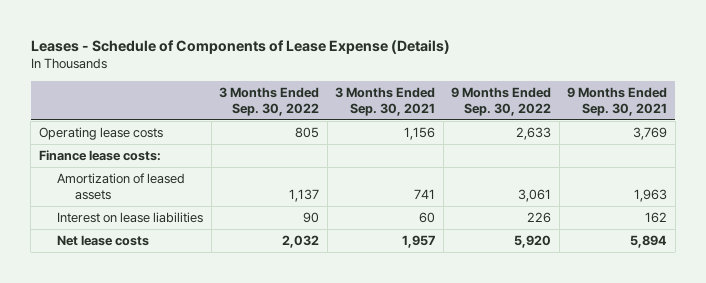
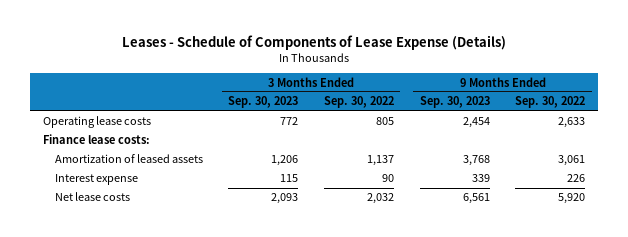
[335,86,436,116] 3 Months Ended Sep. 30, 2021 -> none
[567,86,668,116] 9 Months Ended Sep. 30, 2021 -> none
none -> [228,96,299,109] Sep. 30, 2023
none -> [419,96,490,109] Sep. 30, 2023
[57,212,204,224] Interest on lease liabilities -> [54,174,138,186] Interest expense

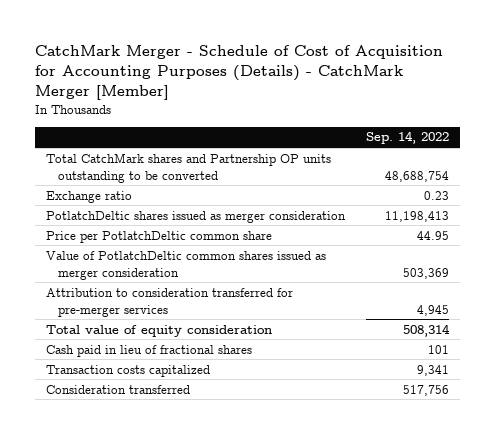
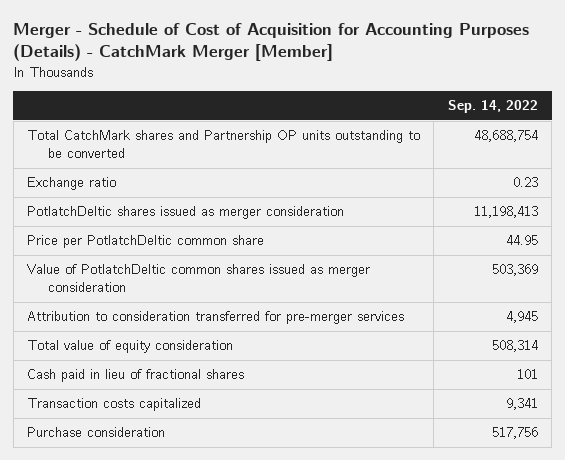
[35,44,444,101] CatchMark Merger - Schedule of Cost of Acquisition for Accounting Purposes (Details) - CatchMark Merger [Member] -> [13,23,530,62] Merger - Schedule of Cost of Acquisition for Accounting Purposes (Details) - CatchMark Merger [Member]
[46,384,191,394] Consideration transferred -> [27,427,166,438] Purchase consideration

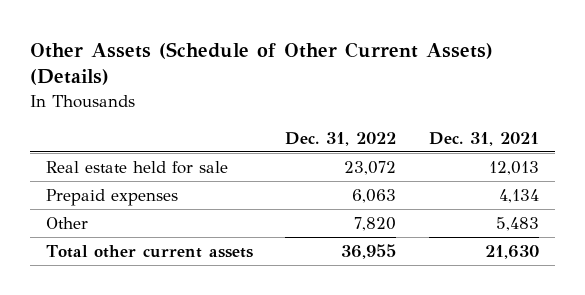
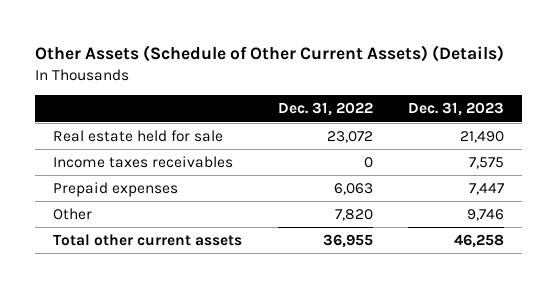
[428,131,539,146] Dec. 31, 2021 -> none
none -> [408,102,505,117] Dec. 31, 2023
none -> [53,155,234,168] Income taxes receivables

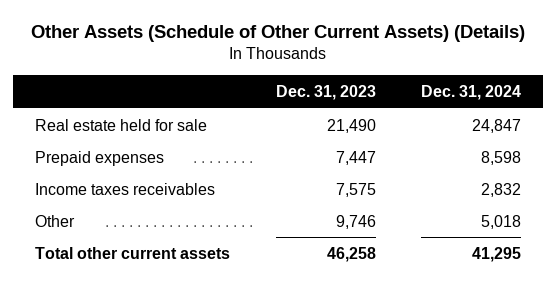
[277,102,373,117] Dec. 31, 2022 -> none
none -> [420,85,521,101] Dec. 31, 2024
[53,155,234,168] Income taxes receivables -> [35,182,216,195] Income taxes receivables

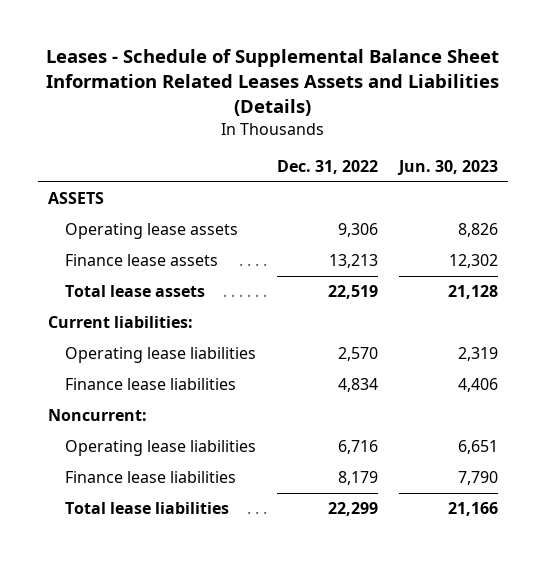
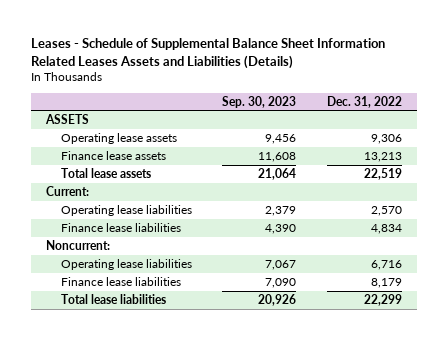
[396,160,498,176] Jun. 30, 2023 -> none
none -> [222,95,297,108] Sep. 30, 2023
[48,316,194,329] Current liabilities: -> [45,185,89,196] Current:

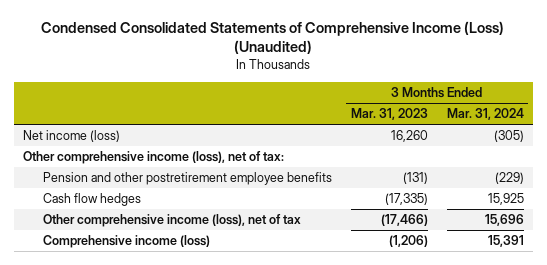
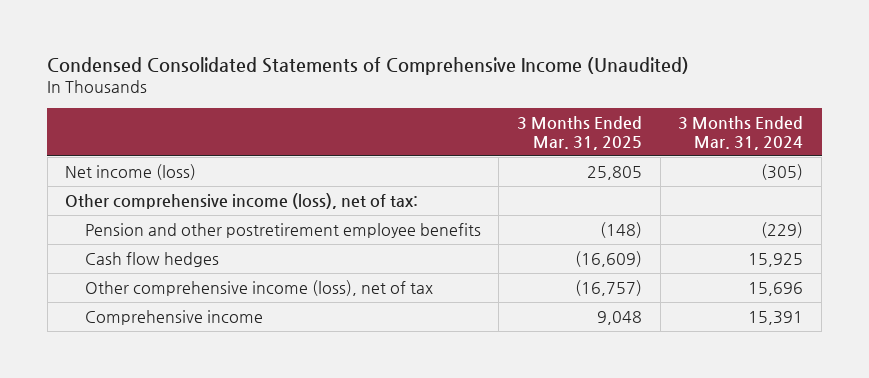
[41,21,505,55] Condensed Consolidated Statements of Comprehensive Income (Loss) (Unaudited) -> [47,57,690,76] Condensed Consolidated Statements of Comprehensive Income (Unaudited)
[350,108,428,121] Mar. 31, 2023 -> none
none -> [516,115,642,151] 3 Months Ended Mar. 31, 2025
[43,235,211,249] Comprehensive income (loss) -> [84,309,263,325] Comprehensive income

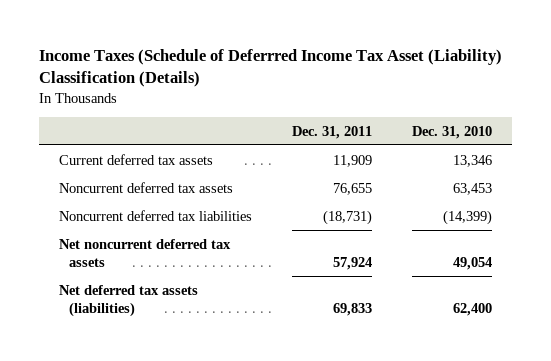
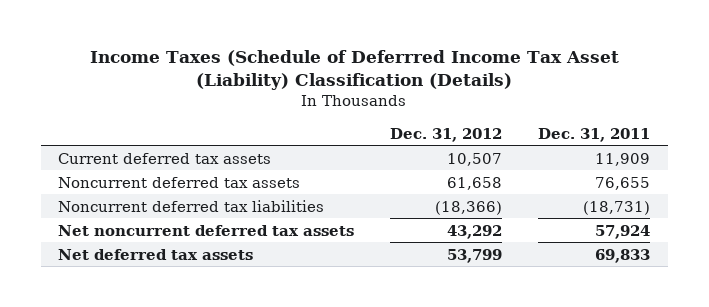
[412,125,493,139] Dec. 31, 2010 -> none
none -> [390,127,503,142] Dec. 31, 2012
[58,284,198,317] Net deferred tax assets (liabilities) -> [58,248,254,260] Net deferred tax assets

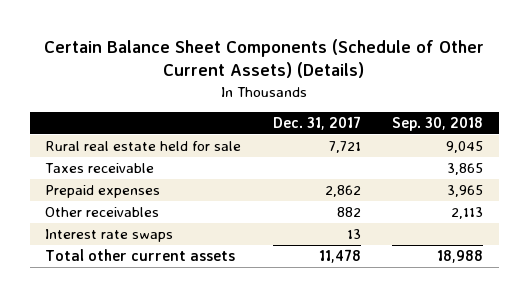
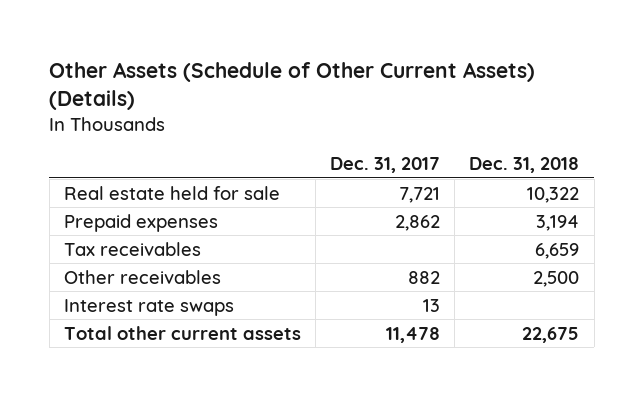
[44,39,485,79] Certain Balance Sheet Components (Schedule of Other Current Assets) (Details) -> [49,61,536,111] Other Assets (Schedule of Other Current Assets) (Details)
[392,117,484,132] Sep. 30, 2018 -> none
none -> [469,157,580,174] Dec. 31, 2018
[45,162,155,173] Taxes receivable -> none
[45,140,242,151] Rural real estate held for sale -> [63,185,280,200] Real estate held for sale
none -> [63,241,201,256] Tax receivables

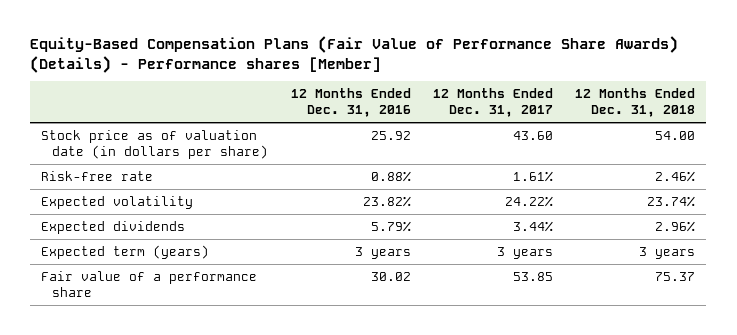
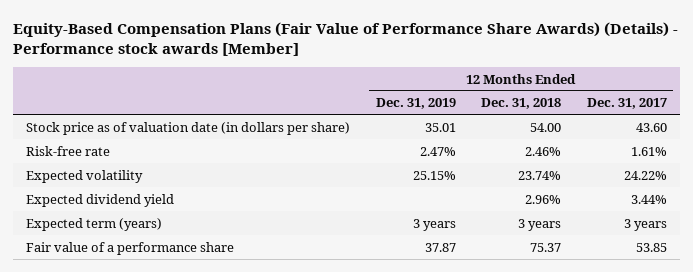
[30,36,679,73] Equity-Based Compensation Plans (Fair Value of Performance Share Awards) (Details) - Performance shares [Member] -> [13,21,679,56] Equity-Based Compensation Plans (Fair Value of Performance Share Awards) (Details) - Performance stock awards [Member]
[290,87,411,117] 12 Months Ended Dec. 31, 2016 -> none
none -> [375,98,456,110] Dec. 31, 2019
[41,220,186,234] Expected dividends -> [25,193,174,207] Expected dividend yield

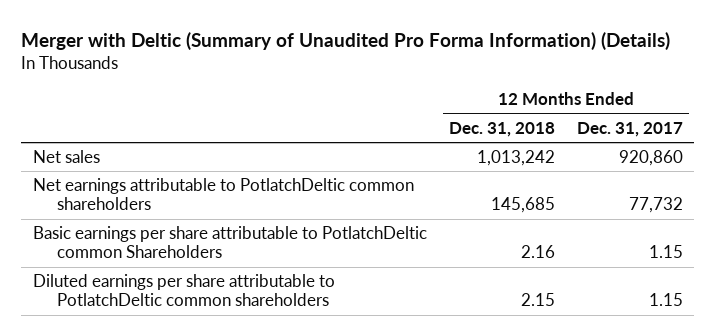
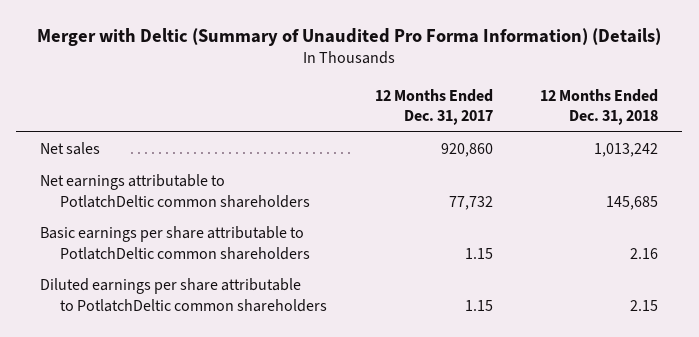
[32,226,427,259] Basic earnings per share attributable to PotlatchDeltic common Shareholders -> [40,226,311,260] Basic earnings per share attributable to PotlatchDeltic common shareholders

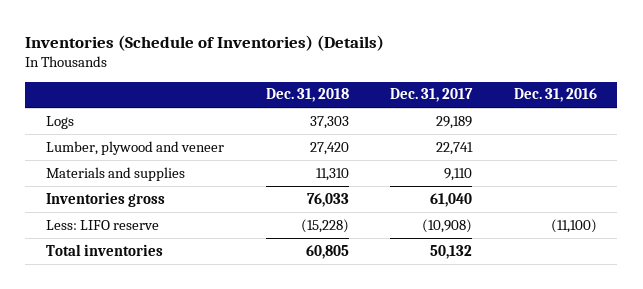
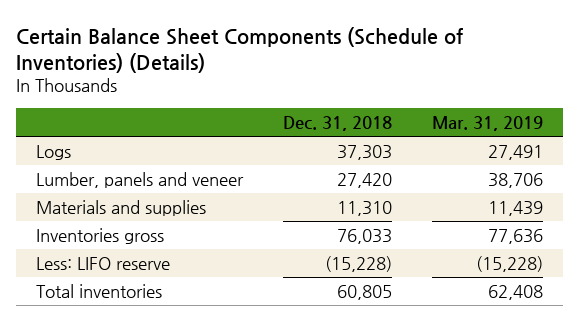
[25,34,385,51] Inventories (Schedule of Inventories) (Details) -> [16,26,464,73] Certain Balance Sheet Components (Schedule of Inventories) (Details)
[390,88,474,103] Dec. 31, 2017 -> none
[513,88,597,103] Dec. 31, 2016 -> none
none -> [432,116,544,132] Mar. 31, 2019
[46,140,225,155] Lumber, plywood and veneer -> [36,171,245,188] Lumber, panels and veneer

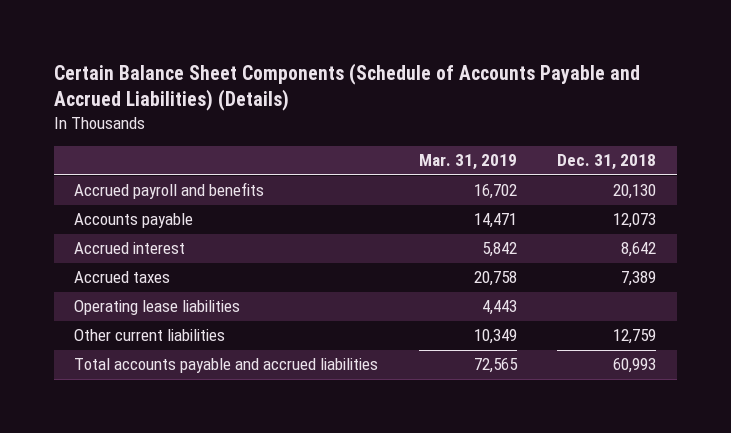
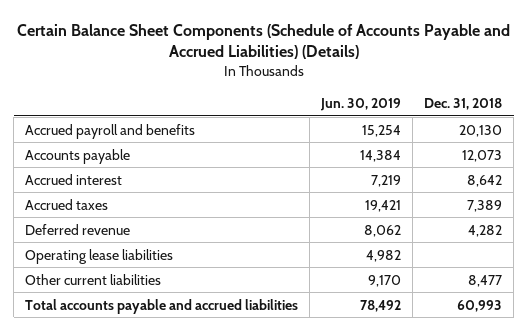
[418,154,517,171] Mar. 31, 2019 -> none
none -> [320,98,402,112] Jun. 30, 2019
none -> [25,223,131,235] Deferred revenue
[613,329,657,345] 12,759 -> [468,274,503,287] 8,477

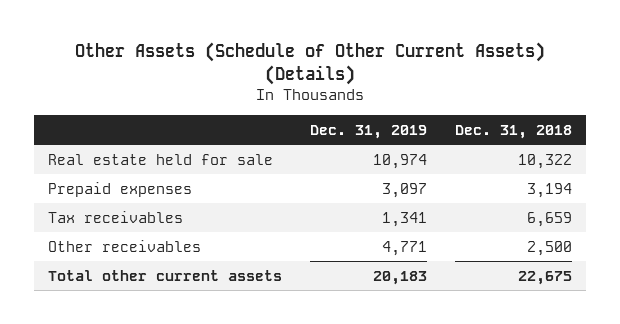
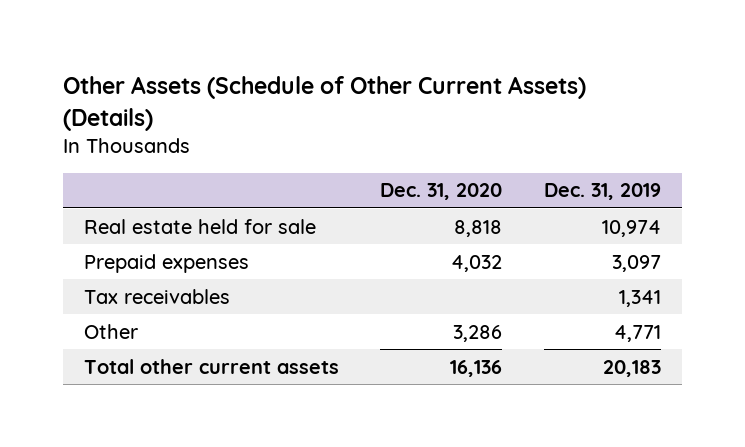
[455,125,573,140] Dec. 31, 2018 -> none
none -> [380,183,503,201] Dec. 31, 2020
[47,239,201,252] Other receivables -> [83,323,138,339] Other

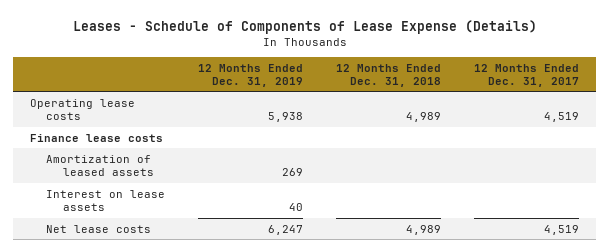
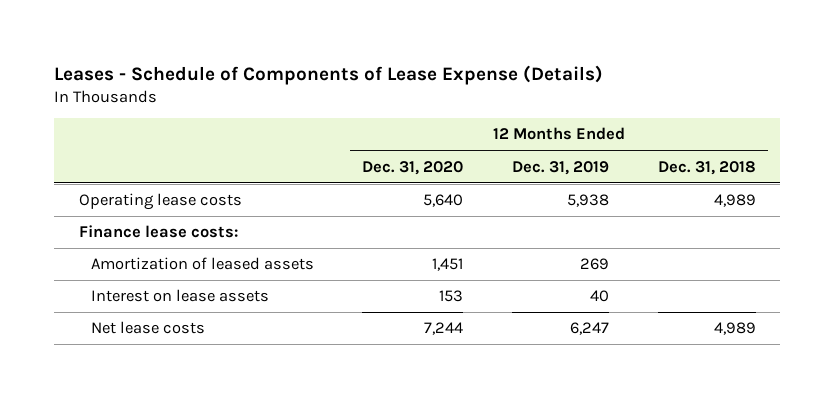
[474,63,580,87] 12 Months Ended Dec. 31, 2017 -> none
none -> [362,160,464,175] Dec. 31, 2020
[29,133,163,142] Finance lease costs -> [78,225,238,239] Finance lease costs:

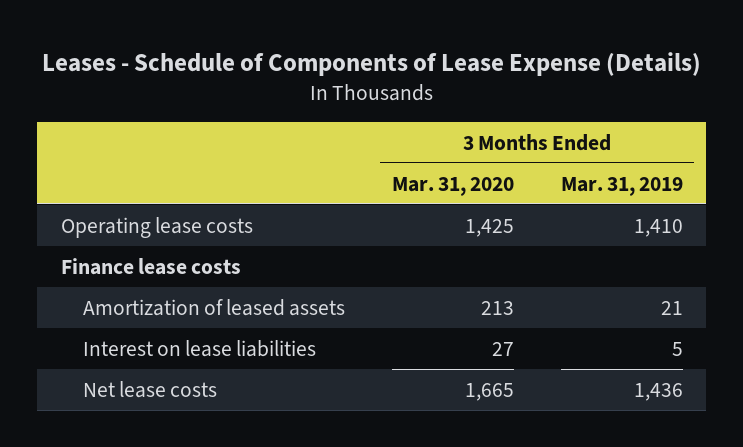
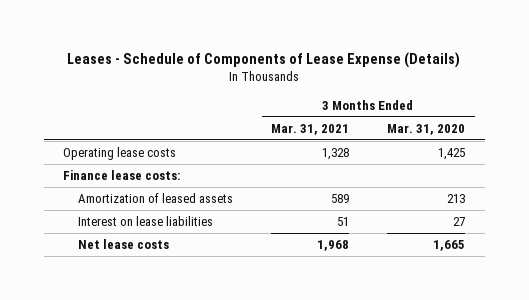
[560,176,683,196] Mar. 31, 2019 -> none
none -> [271,123,350,135] Mar. 31, 2021
[60,257,241,275] Finance lease costs -> [63,169,181,180] Finance lease costs:

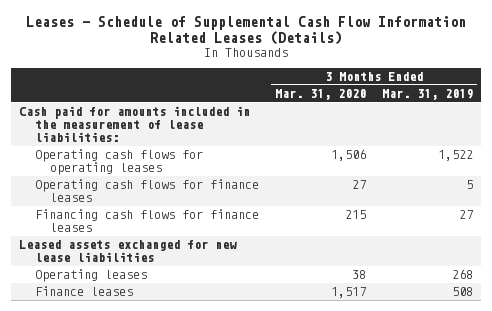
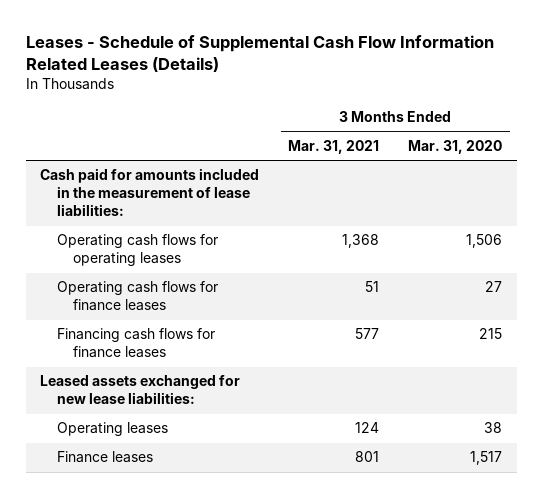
[381,89,473,101] Mar. 31, 2019 -> none
none -> [288,140,380,155] Mar. 31, 2021
[19,240,238,263] Leased assets exchanged for new lease liabilities -> [40,375,241,405] Leased assets exchanged for new lease liabilities:

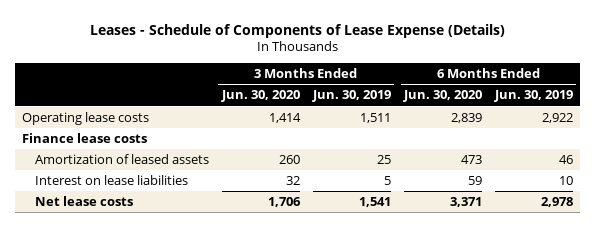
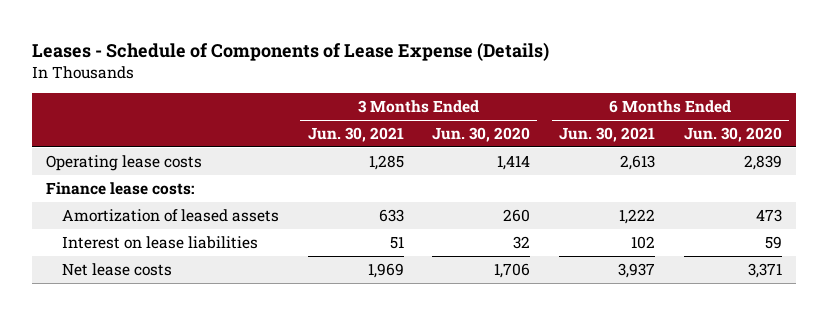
[311,90,391,103] Jun. 30, 2019 -> none
[494,90,574,103] Jun. 30, 2019 -> none
none -> [307,127,404,143] Jun. 30, 2021
none -> [558,127,655,143] Jun. 30, 2021
[21,132,147,143] Finance lease costs -> [46,182,195,196] Finance lease costs:

